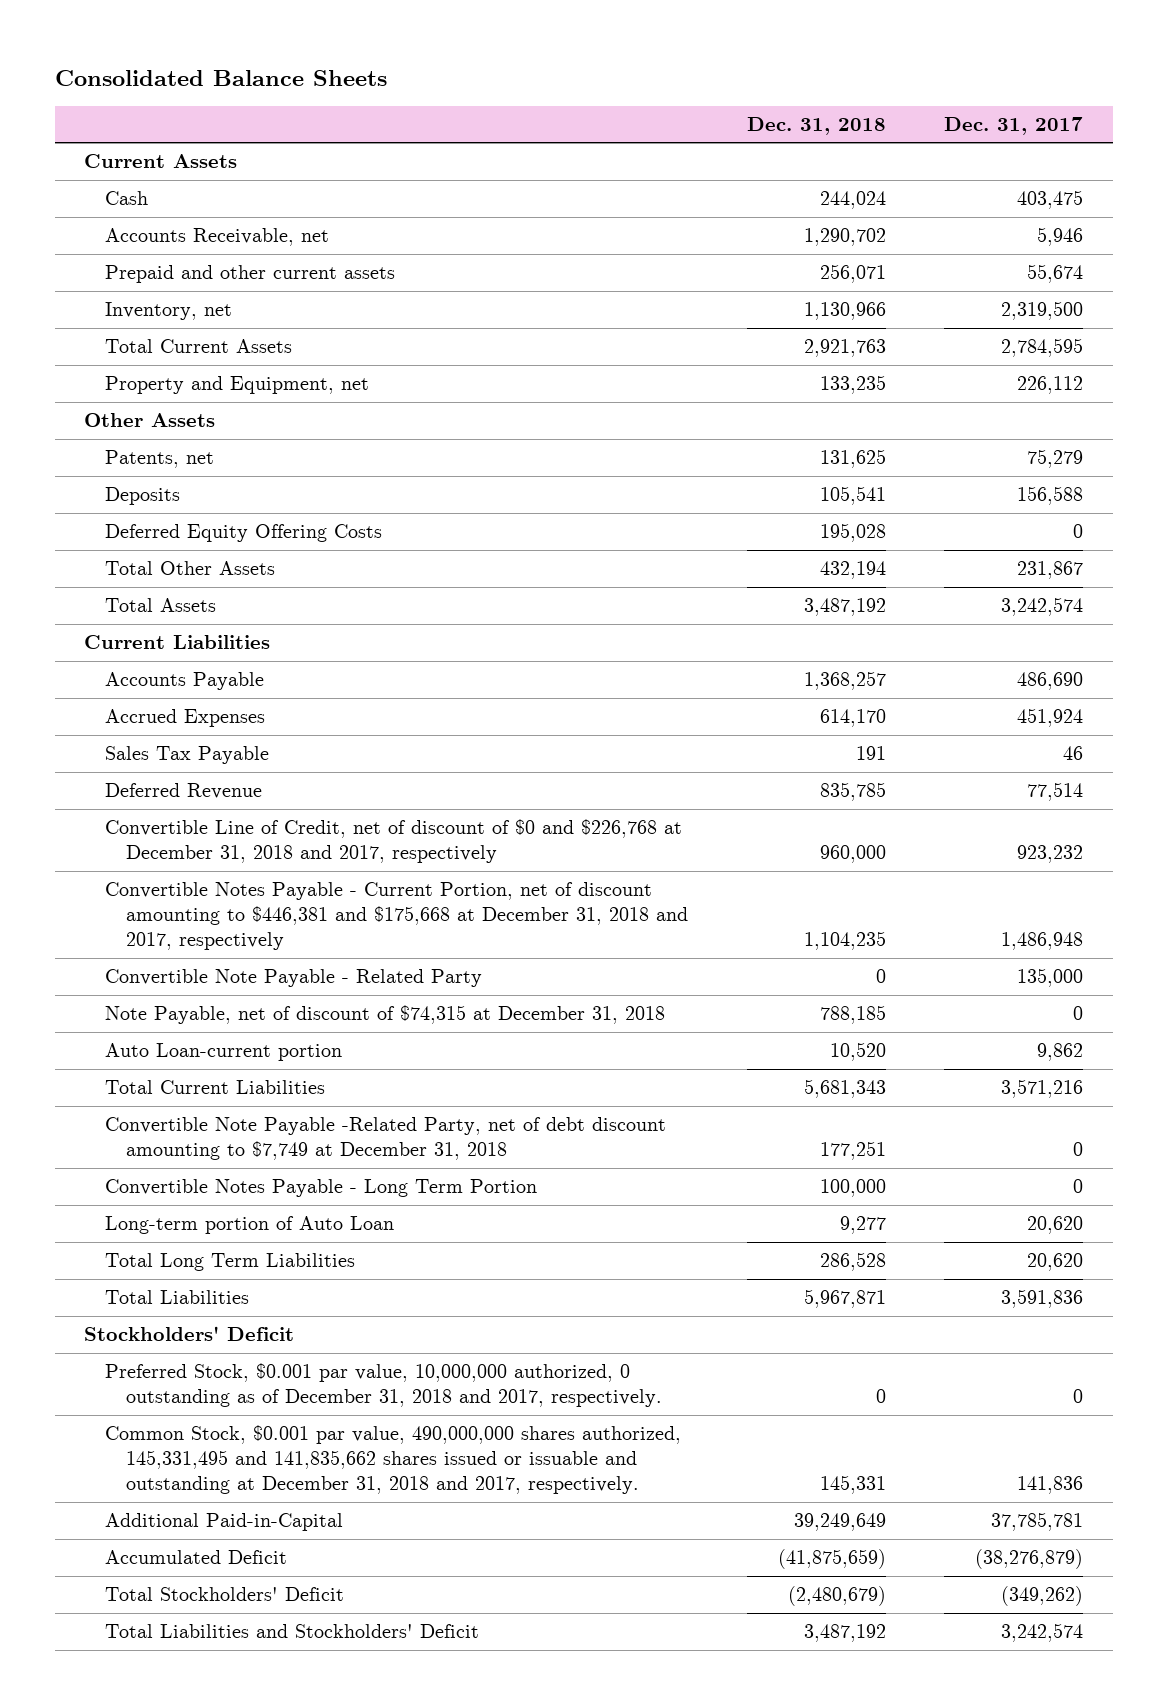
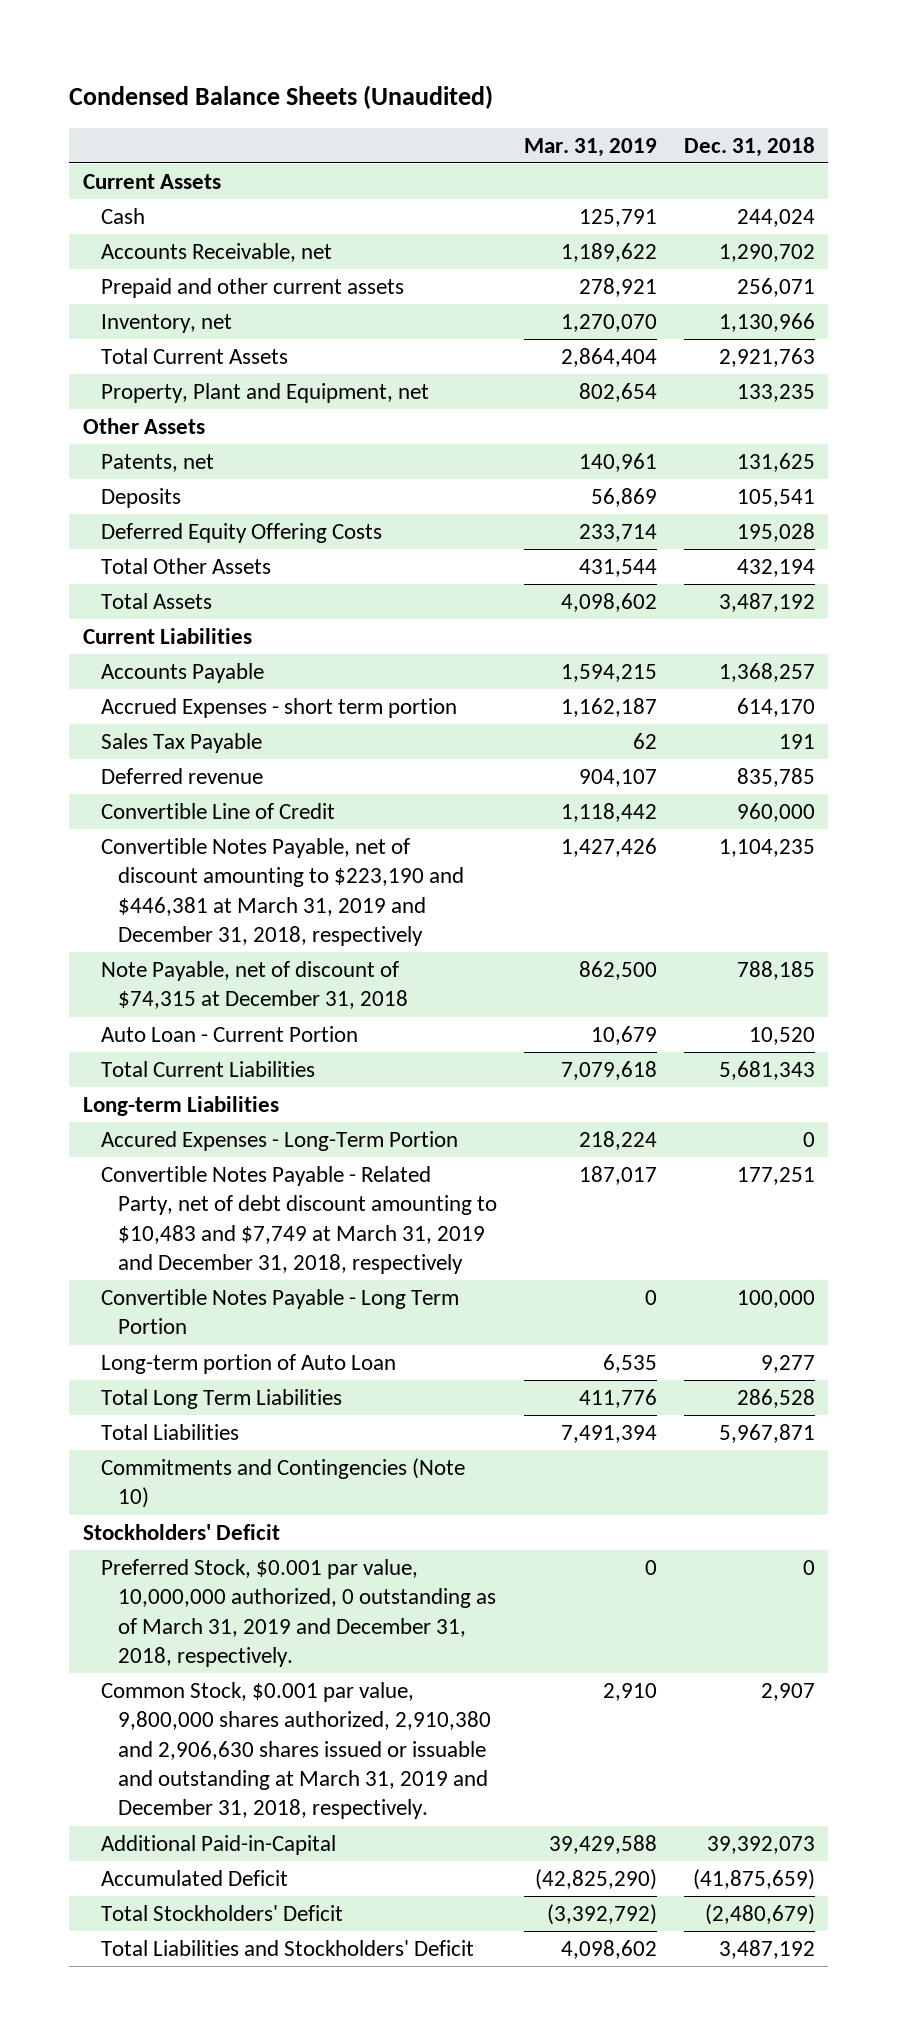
[55,69,388,86] Consolidated Balance Sheets -> [69,84,494,109] Condensed Balance Sheets (Unaudited)
[944,116,1084,135] Dec. 31, 2017 -> none
none -> [524,137,658,157] Mar. 31, 2019
[105,376,370,395] Property and Equipment, net -> [100,383,429,404] Property, Plant and Equipment, net
[105,709,266,728] Accrued Expenses -> [100,698,457,719] Accrued Expenses - short term portion
[105,969,483,988] Convertible Note Payable - Related Party -> none
[105,783,263,800] Deferred Revenue -> [100,768,263,785] Deferred revenue
[105,819,683,864] Convertible Line of Credit, net of discount of $0 and $226,768 at December 31, 2018 and 2017, respectively -> [100,803,335,820] Convertible Line of Credit
[105,882,689,951] Convertible Notes Payable - Current Portion, net of discount amounting to $446,381 and $175,668 at December 31, 2018 and 2017, respectively -> [100,838,465,946] Convertible Notes Payable, net of discount amounting to $223,190 and $446,381 at March 31, 2019 and December 31, 2018, respectively
[105,1043,343,1062] Auto Loan-current portion -> [100,1026,358,1043] Auto Loan - Current Portion
none -> [82,1096,279,1117] Long-term Liabilities
none -> [100,1131,458,1152] Accured Expenses - Long-Term Portion
[105,1117,667,1161] Convertible Note Payable -Related Party, net of debt discount amounting to $7,749 at December 31, 2018 -> [100,1166,498,1274] Convertible Notes Payable - Related Party, net of debt discount amounting to $10,483 and $7,749 at March 31, 2019 and December 31, 2018, respectively
none -> [100,1458,465,1509] Commitments and Contingencies (Note 10)
[105,1363,663,1408] Preferred Stock, $0.001 par value, 10,000,000 authorized, 0 outstanding as of December 31, 2018 and 2017, respectively. -> [100,1559,497,1667] Preferred Stock, $0.001 par value, 10,000,000 authorized, 0 outstanding as of March 31, 2019 and December 31, 2018, respectively.
[105,1425,682,1495] Common Stock, $0.001 par value, 490,000,000 shares authorized, 145,331,495 and 141,835,662 shares issued or issuable and outstanding at December 31, 2018 and 2017, respectively. -> [100,1682,492,1820] Common Stock, $0.001 par value, 9,800,000 shares authorized, 2,910,380 and 2,906,630 shares issued or issuable and outstanding at March 31, 2019 and December 31, 2018, respectively.
[819,1475,886,1495] 145,331 -> [760,1683,815,1702] 2,907
[793,1513,886,1532] 39,249,649 -> [706,1836,815,1855] 39,392,073

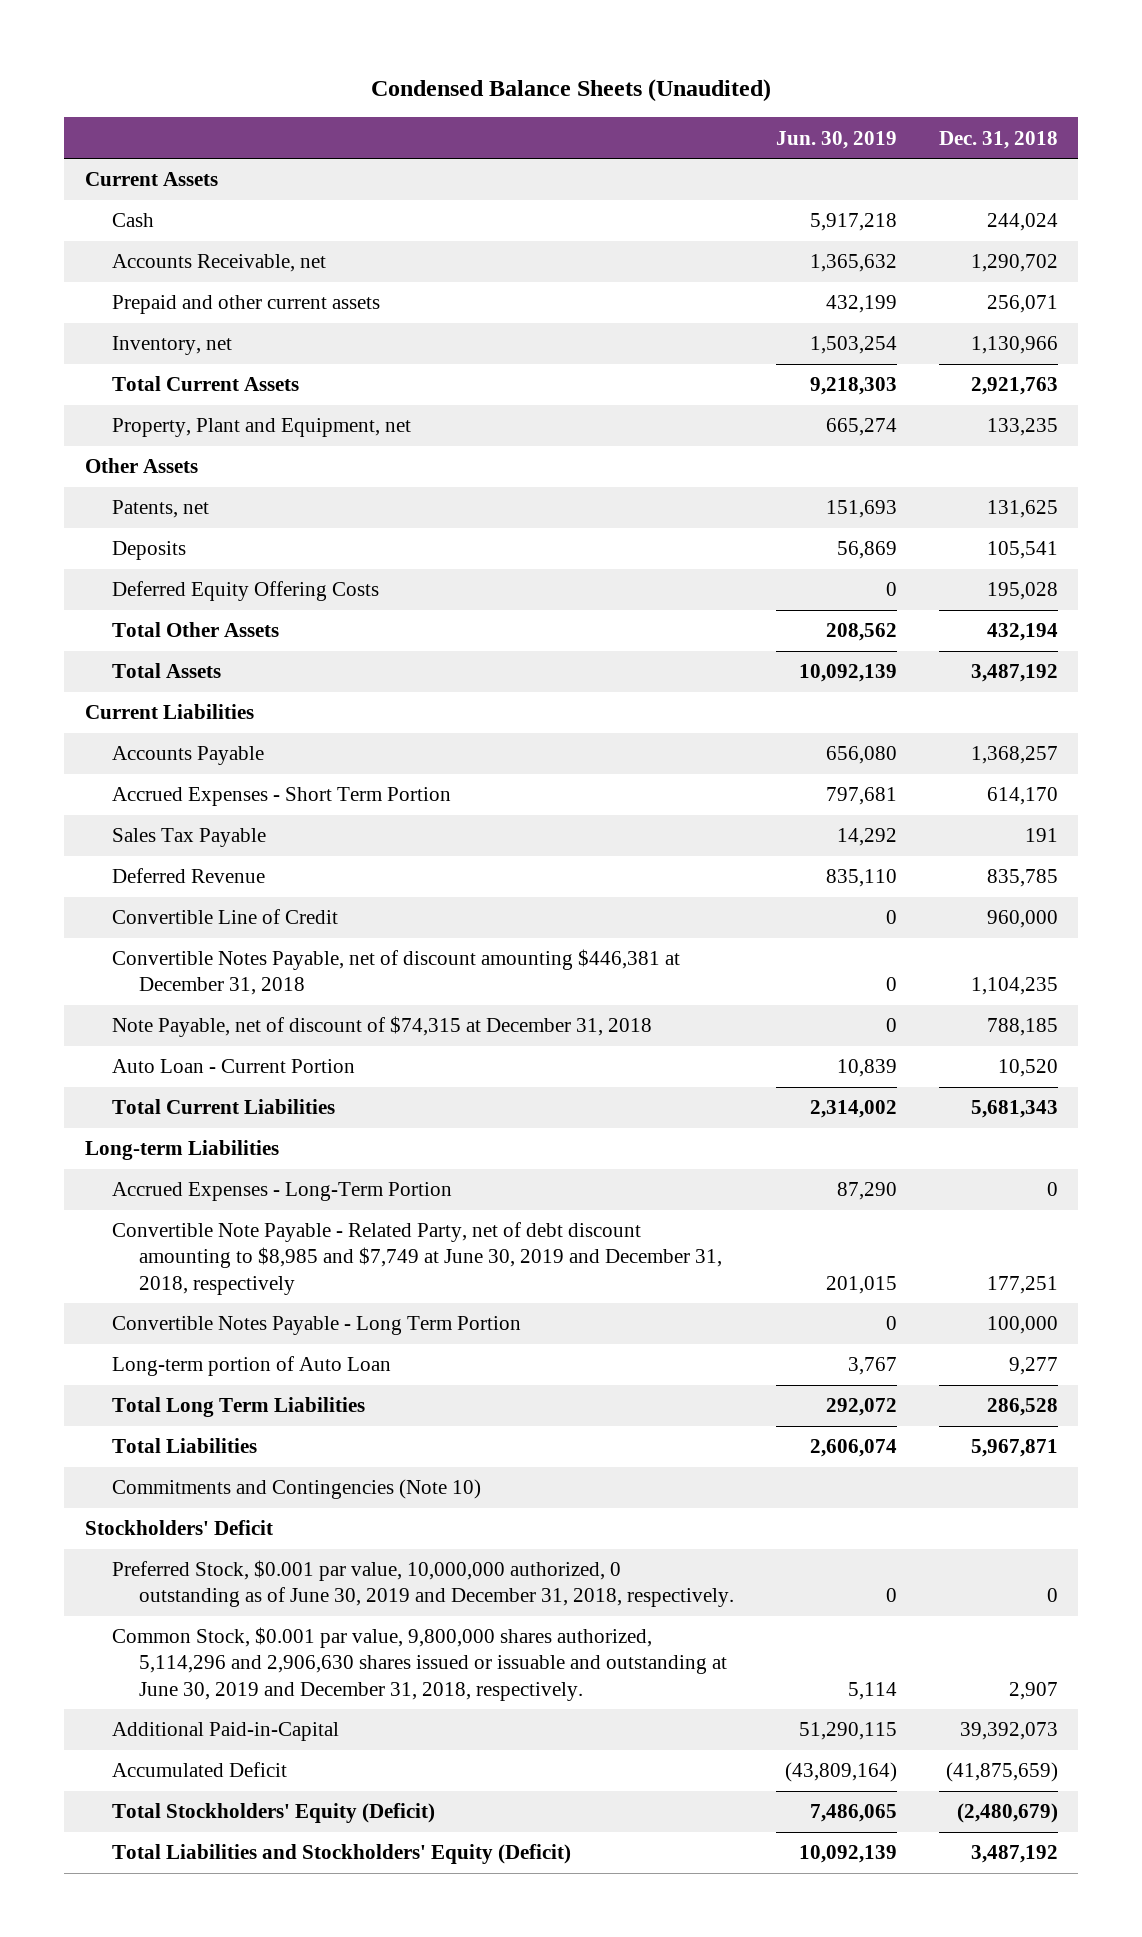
[524,137,658,157] Mar. 31, 2019 -> none
none -> [775,130,897,149] Jun. 30, 2019
[100,698,457,719] Accrued Expenses - short term portion -> [111,787,451,807] Accrued Expenses - Short Term Portion
[100,768,263,785] Deferred revenue -> [111,868,265,884] Deferred Revenue
[100,838,465,946] Convertible Notes Payable, net of discount amounting to $223,190 and $446,381 at March 31, 2019 and December 31, 2018, respectively -> [111,949,680,996] Convertible Notes Payable, net of discount amounting $446,381 at December 31, 2018
[100,1131,458,1152] Accured Expenses - Long-Term Portion -> [111,1182,452,1202] Accrued Expenses - Long-Term Portion
[100,1166,498,1274] Convertible Notes Payable - Related Party, net of debt discount amounting to $10,483 and $7,749 at March 31, 2019 and December 31, 2018, respectively -> [111,1222,722,1295] Convertible Note Payable - Related Party, net of debt discount amounting to $8,985 and $7,749 at June 30, 2019 and December 31, 2018, respectively
[100,1559,497,1667] Preferred Stock, $0.001 par value, 10,000,000 authorized, 0 outstanding as of March 31, 2019 and December 31, 2018, respectively. -> [111,1560,734,1608] Preferred Stock, $0.001 par value, 10,000,000 authorized, 0 outstanding as of June 30, 2019 and December 31, 2018, respectively.
[100,1682,492,1820] Common Stock, $0.001 par value, 9,800,000 shares authorized, 2,910,380 and 2,906,630 shares issued or issuable and outstanding at March 31, 2019 and December 31, 2018, respectively. -> [111,1627,727,1701] Common Stock, $0.001 par value, 9,800,000 shares authorized, 5,114,296 and 2,906,630 shares issued or issuable and outstanding at June 30, 2019 and December 31, 2018, respectively.
[100,1905,343,1922] Total Stockholders' Deficit -> [111,1803,435,1824] Total Stockholders' Equity (Deficit)
[100,1940,474,1957] Total Liabilities and Stockholders' Deficit -> [111,1844,571,1865] Total Liabilities and Stockholders' Equity (Deficit)

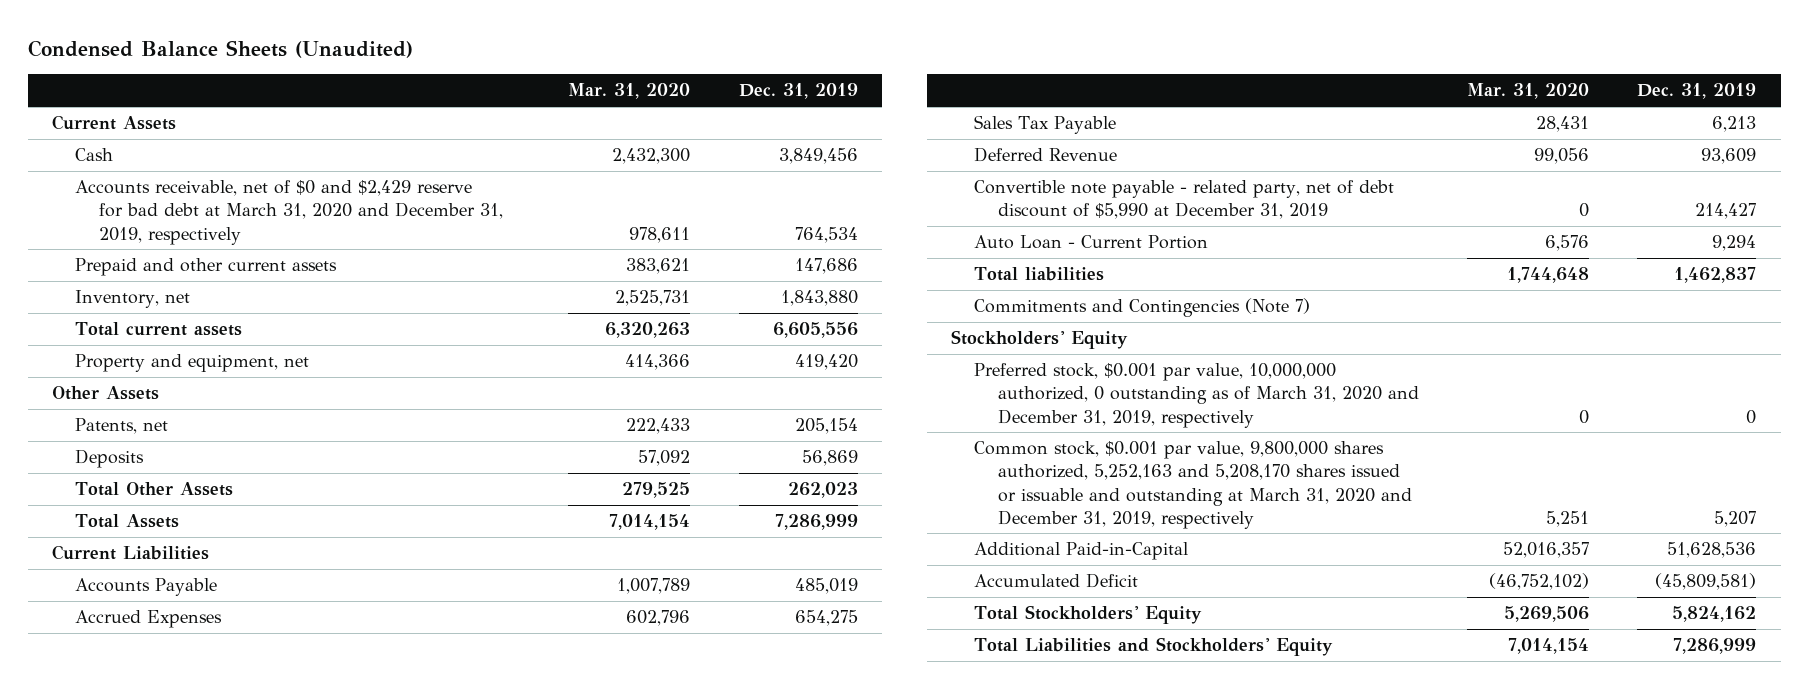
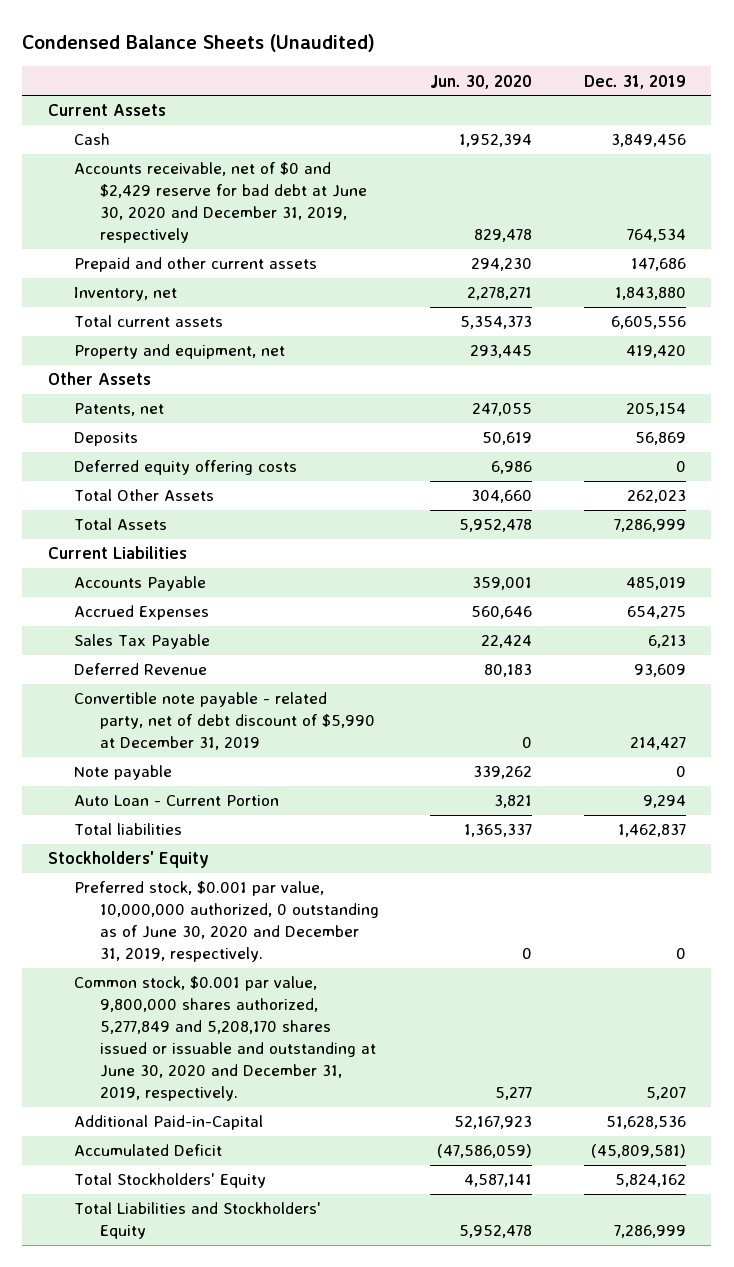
[568,83,691,100] Mar. 31, 2020 -> none
none -> [430,74,533,89] Jun. 30, 2020
[75,180,503,245] Accounts receivable, net of $0 and $2,429 reserve for bad debt at March 31, 2020 and December 31, 2019, respectively -> [73,162,367,244] Accounts receivable, net of $0 and $2,429 reserve for bad debt at June 30, 2020 and December 31, 2019, respectively
none -> [73,460,297,476] Deferred equity offering costs
none -> [73,765,172,781] Note payable
[974,298,1311,318] Commitments and Contingencies (Note 7) -> none
[974,363,1419,428] Preferred stock, $0.001 par value, 10,000,000 authorized, 0 outstanding as of March 31, 2020 and December 31, 2019, respectively -> [73,881,379,963] Preferred stock, $0.001 par value, 10,000,000 authorized, 0 outstanding as of June 30, 2020 and December 31, 2019, respectively.
[974,441,1412,529] Common stock, $0.001 par value, 9,800,000 shares authorized, 5,252,163 and 5,208,170 shares issued or issuable and outstanding at March 31, 2020 and December 31, 2019, respectively -> [73,976,376,1102] Common stock, $0.001 par value, 9,800,000 shares authorized, 5,277,849 and 5,208,170 shares issued or issuable and outstanding at June 30, 2020 and December 31, 2019, respectively.

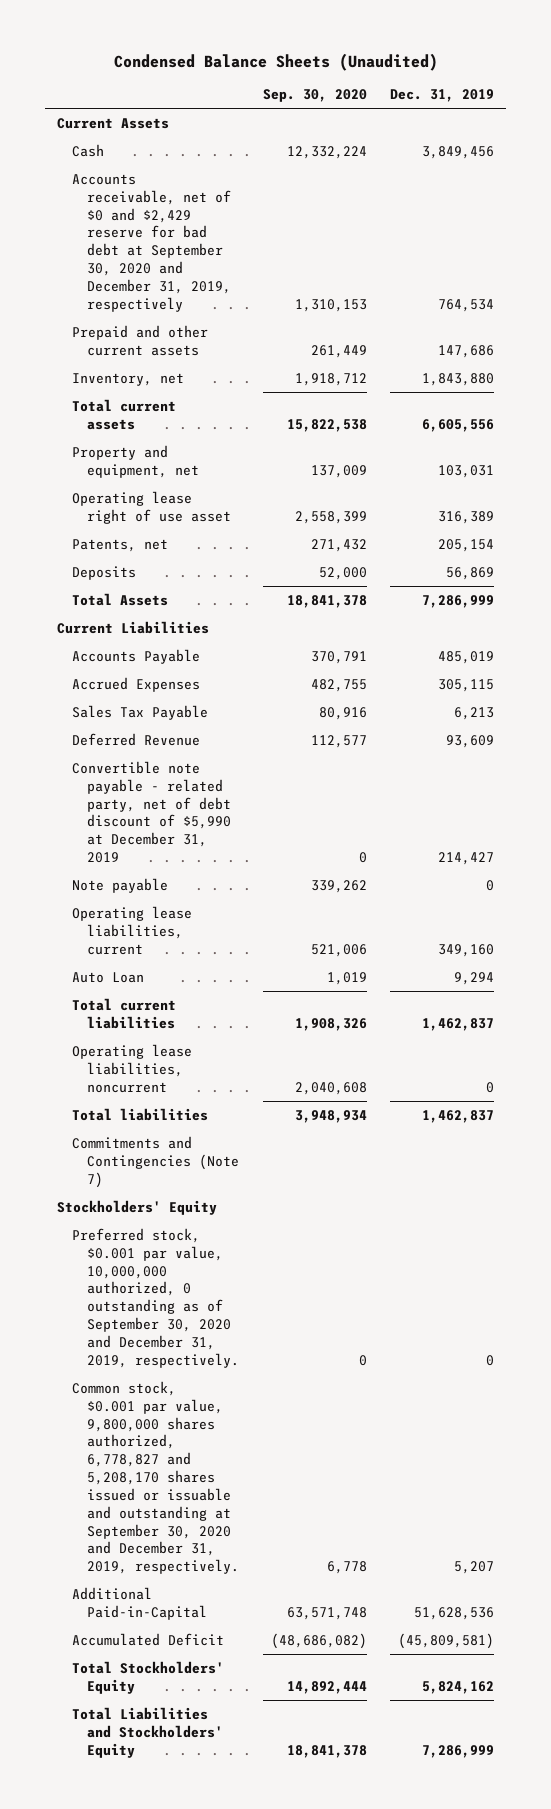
[430,74,533,89] Jun. 30, 2020 -> none
none -> [262,89,367,103] Sep. 30, 2020
[73,162,367,244] Accounts receivable, net of $0 and $2,429 reserve for bad debt at June 30, 2020 and December 31, 2019, respectively -> [72,173,232,312] Accounts receivable, net of $0 and $2,429 reserve for bad debt at September 30, 2020 and December 31, 2019, respectively
[47,372,151,386] Other Assets -> none
[625,345,686,359] 419,420 -> [438,464,495,478] 103,031
none -> [72,490,232,524] Operating lease right of use asset
[73,460,297,476] Deferred equity offering costs -> none
[73,489,214,502] Total Other Assets -> none
[626,606,686,620] 654,275 -> [438,678,495,692] 305,115
none -> [72,905,193,955] Operating lease liabilities, current
[73,795,279,807] Auto Loan - Current Portion -> [72,971,145,983] Auto Loan
none -> [72,997,177,1029] Total current liabilities
none -> [72,1043,193,1093] Operating lease liabilities, noncurrent
none -> [72,1135,240,1188] Commitments and Contingencies (Note 7)
[73,881,379,963] Preferred stock, $0.001 par value, 10,000,000 authorized, 0 outstanding as of June 30, 2020 and December 31, 2019, respectively. -> [72,1227,240,1368] Preferred stock, $0.001 par value, 10,000,000 authorized, 0 outstanding as of September 30, 2020 and December 31, 2019, respectively.
[73,976,376,1102] Common stock, $0.001 par value, 9,800,000 shares authorized, 5,277,849 and 5,208,170 shares issued or issuable and outstanding at June 30, 2020 and December 31, 2019, respectively. -> [72,1380,240,1575] Common stock, $0.001 par value, 9,800,000 shares authorized, 6,778,827 and 5,208,170 shares issued or issuable and outstanding at September 30, 2020 and December 31, 2019, respectively.

